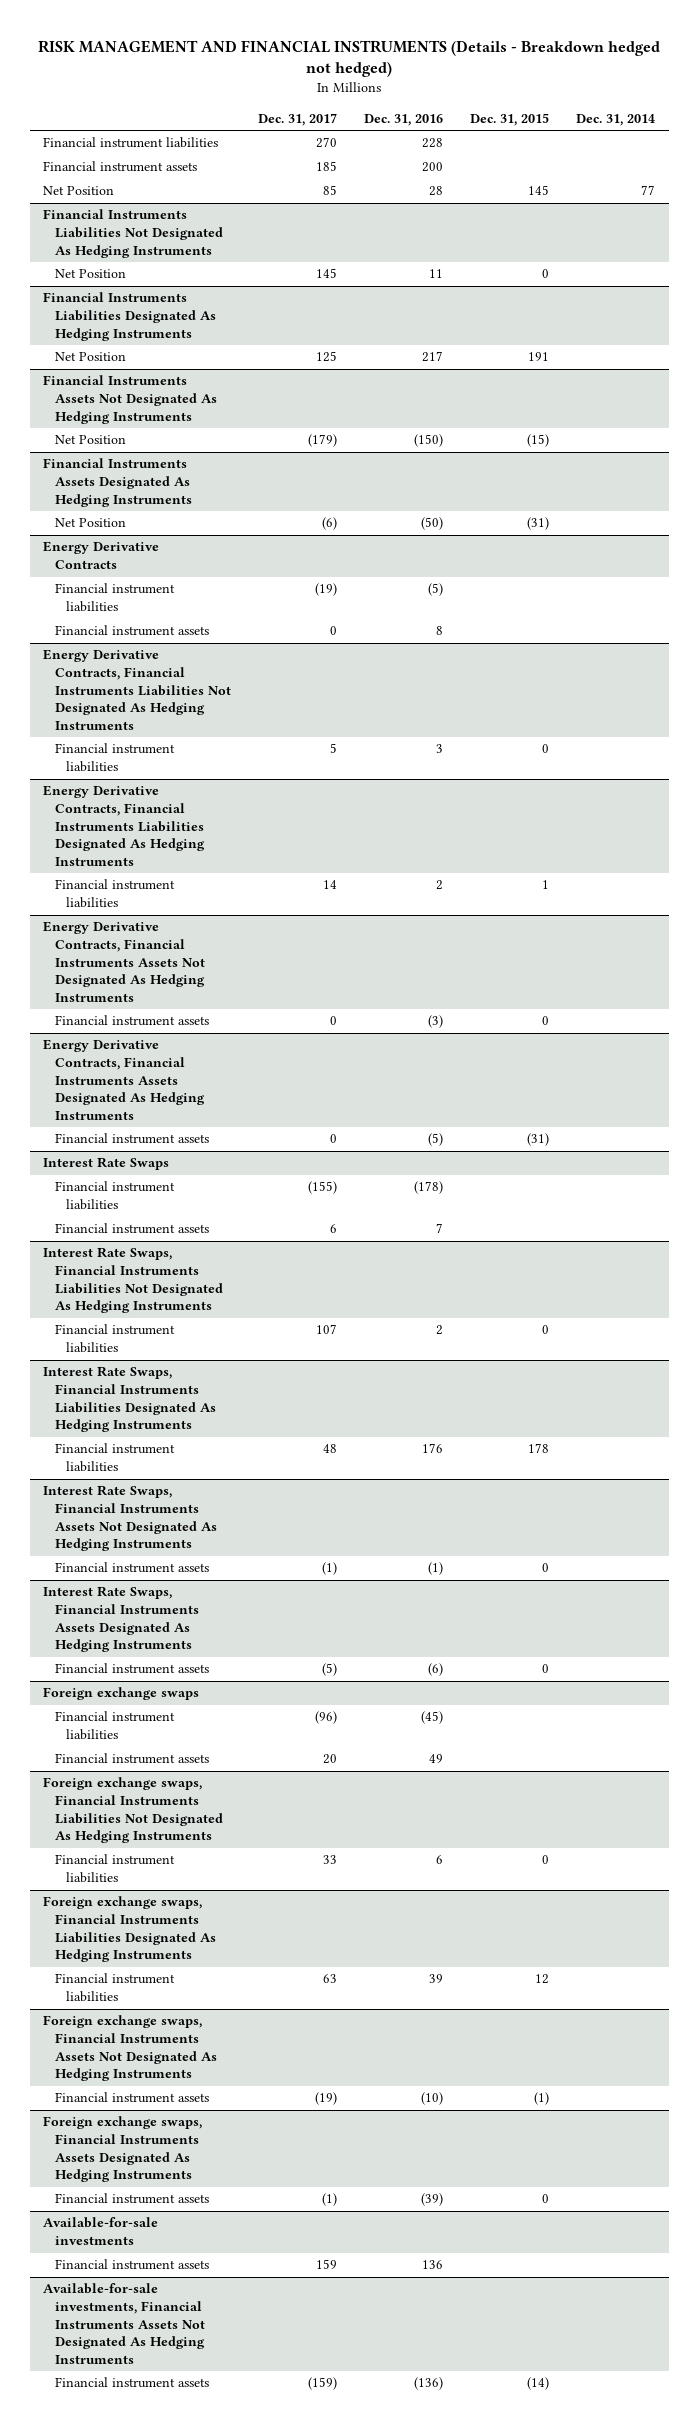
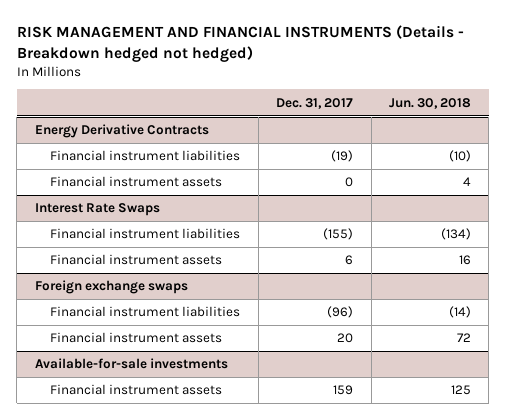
[363,113,443,126] Dec. 31, 2016 -> none
[470,112,550,126] Dec. 31, 2015 -> none
[576,113,656,126] Dec. 31, 2014 -> none
none -> [389,97,472,109] Jun. 30, 2018
[43,137,219,149] Financial instrument liabilities -> none
[43,161,198,173] Financial instrument assets -> none
[43,186,115,196] Net Position -> none
[43,209,223,258] Financial Instruments Liabilities Not Designated As Hedging Instruments -> none
[54,269,126,279] Net Position -> none
[43,292,216,341] Financial Instruments Liabilities Designated As Hedging Instruments -> none
[54,352,126,362] Net Position -> none
[43,375,217,424] Financial Instruments Assets Not Designated As Hedging Instruments -> none
[54,435,126,445] Net Position -> none
[43,458,192,507] Financial Instruments Assets Designated As Hedging Instruments -> none
[54,518,126,528] Net Position -> none
[43,649,231,731] Energy Derivative Contracts, Financial Instruments Liabilities Not Designated As Hedging Instruments -> none
[54,743,175,773] Financial instrument liabilities -> none
[43,785,205,867] Energy Derivative Contracts, Financial Instruments Liabilities Designated As Hedging Instruments -> none
[54,879,175,909] Financial instrument liabilities -> none
[43,921,205,1003] Energy Derivative Contracts, Financial Instruments Assets Not Designated As Hedging Instruments -> none
[54,1015,209,1027] Financial instrument assets -> none
[43,1039,205,1121] Energy Derivative Contracts, Financial Instruments Assets Designated As Hedging Instruments -> none
[54,1133,209,1145] Financial instrument assets -> none
[43,1247,223,1314] Interest Rate Swaps, Financial Instruments Liabilities Not Designated As Hedging Instruments -> none
[54,1324,175,1354] Financial instrument liabilities -> none
[43,1366,216,1433] Interest Rate Swaps, Financial Instruments Liabilities Designated As Hedging Instruments -> none
[54,1443,175,1473] Financial instrument liabilities -> none
[43,1485,217,1552] Interest Rate Swaps, Financial Instruments Assets Not Designated As Hedging Instruments -> none
[54,1562,209,1574] Financial instrument assets -> none
[43,1586,199,1653] Interest Rate Swaps, Financial Instruments Assets Designated As Hedging Instruments -> none
[54,1663,209,1675] Financial instrument assets -> none
[43,1777,223,1844] Foreign exchange swaps, Financial Instruments Liabilities Not Designated As Hedging Instruments -> none
[54,1854,175,1884] Financial instrument liabilities -> none
[43,1896,216,1963] Foreign exchange swaps, Financial Instruments Liabilities Designated As Hedging Instruments -> none
[54,1973,175,2003] Financial instrument liabilities -> none
[43,2015,217,2082] Foreign exchange swaps, Financial Instruments Assets Not Designated As Hedging Instruments -> none
[54,2092,209,2104] Financial instrument assets -> none
[43,2116,203,2183] Foreign exchange swaps, Financial Instruments Assets Designated As Hedging Instruments -> none
[54,2193,209,2205] Financial instrument assets -> none
[43,2283,205,2365] Available-for-sale investments, Financial Instruments Assets Not Designated As Hedging Instruments -> none
[54,2377,209,2389] Financial instrument assets -> none

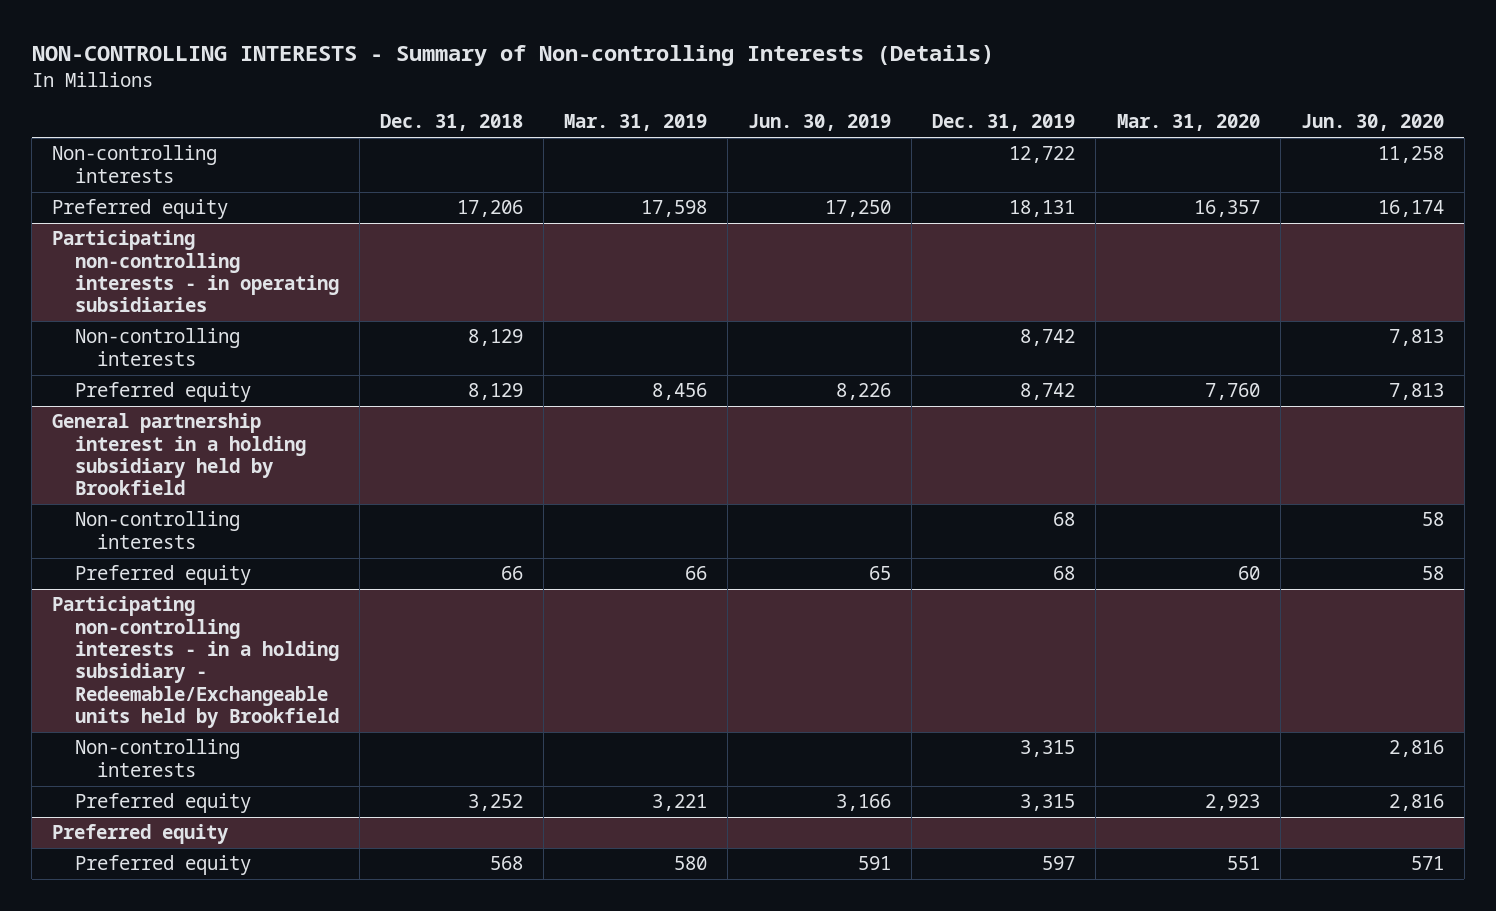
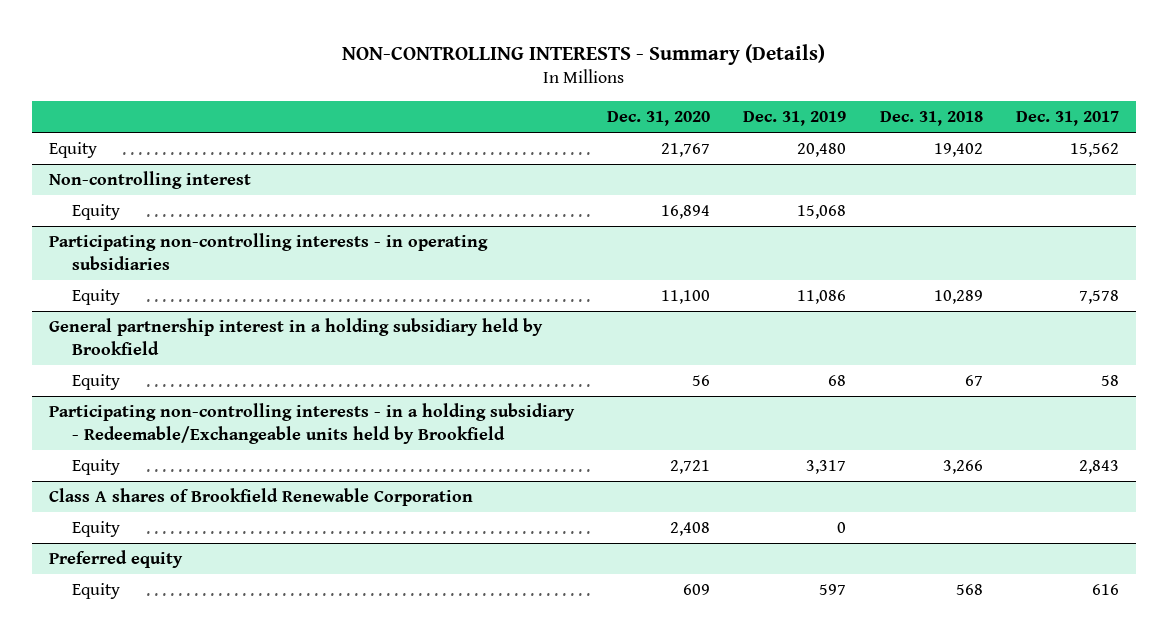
[31,45,994,67] NON-CONTROLLING INTERESTS - Summary of Non-controlling Interests (Details) -> [341,43,825,65] NON-CONTROLLING INTERESTS - Summary (Details)
[564,114,708,132] Mar. 31, 2019 -> none
[748,114,892,132] Jun. 30, 2019 -> none
[1116,114,1260,132] Mar. 31, 2020 -> none
[1300,114,1444,132] Jun. 30, 2020 -> none
none -> [607,111,711,127] Dec. 31, 2020
none -> [1016,111,1120,127] Dec. 31, 2017
[52,145,218,183] Non-controlling interests -> none
[52,199,229,220] Preferred equity -> [48,142,97,159] Equity
[456,200,523,218] 17,206 -> [933,143,983,158] 19,402
[1009,200,1076,218] 18,131 -> [797,143,847,158] 20,480
none -> [48,171,251,190] Non-controlling interest
none -> [72,204,121,221] Equity
[74,328,240,366] Non-controlling interests -> none
[74,382,251,403] Preferred equity -> [72,289,121,306] Equity
[467,383,523,401] 8,129 -> [933,290,983,305] 10,289
[1020,383,1076,401] 8,742 -> [797,290,847,305] 11,086
[74,511,240,549] Non-controlling interests -> none
[74,565,251,586] Preferred equity -> [72,374,121,391] Equity
[500,566,523,581] 66 -> [964,375,983,387] 67
[74,739,240,777] Non-controlling interests -> none
[74,793,251,814] Preferred equity -> [72,459,121,476] Equity
[467,794,523,812] 3,252 -> [942,460,983,475] 3,266
[1020,794,1076,812] 3,315 -> [806,460,847,475] 3,317
none -> [48,488,473,507] Class A shares of Brookfield Renewable Corporation
none -> [72,521,121,538] Equity
[74,855,251,876] Preferred equity -> [72,583,121,600] Equity

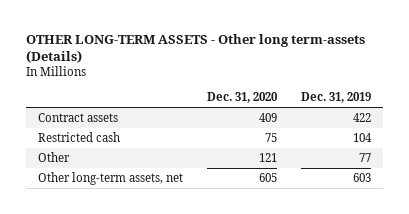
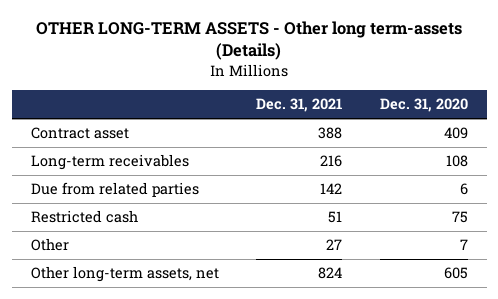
[300,92,371,104] Dec. 31, 2019 -> none
none -> [256,98,343,113] Dec. 31, 2021
[37,112,118,122] Contract assets -> [30,127,129,140] Contract asset
none -> [30,154,189,171] Long-term receivables
none -> [30,182,199,198] Due from related parties
[258,152,277,162] 121 -> [459,239,468,251] 7

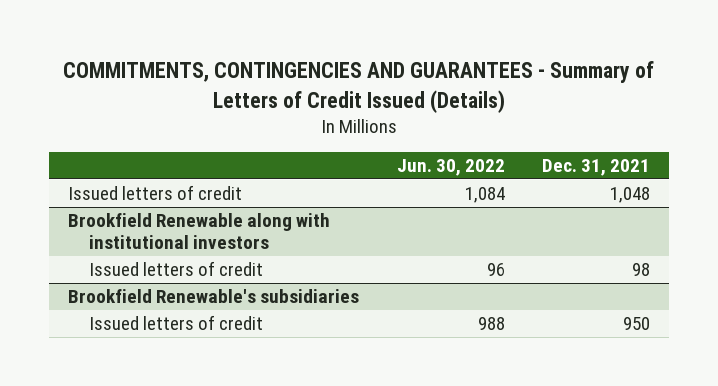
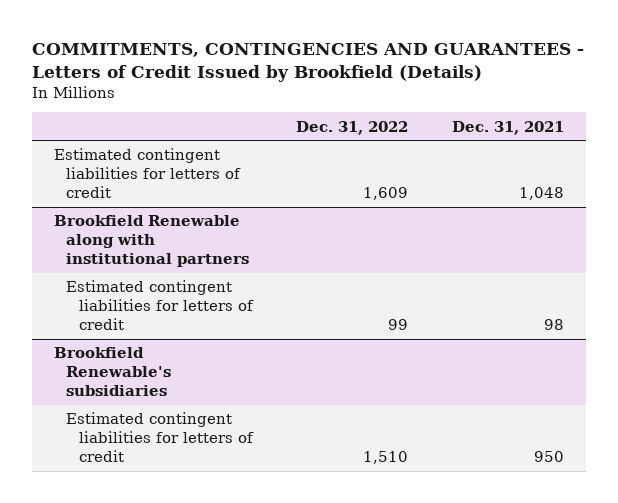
[63,61,655,113] COMMITMENTS, CONTINGENCIES AND GUARANTEES - Summary of Letters of Credit Issued (Details) -> [32,43,585,82] COMMITMENTS, CONTINGENCIES AND GUARANTEES - Letters of Credit Issued by Brookfield (Details)
[396,159,505,177] Jun. 30, 2022 -> none
none -> [296,120,409,135] Dec. 31, 2022
[67,185,242,201] Issued letters of credit -> [54,148,242,199] Estimated contingent liabilities for letters of credit
[67,213,330,249] Brookfield Renewable along with institutional investors -> [54,215,250,268] Brookfield Renewable along with institutional partners
[88,261,263,277] Issued letters of credit -> [66,280,254,331] Estimated contingent liabilities for letters of credit
[88,315,263,331] Issued letters of credit -> [66,412,254,463] Estimated contingent liabilities for letters of credit

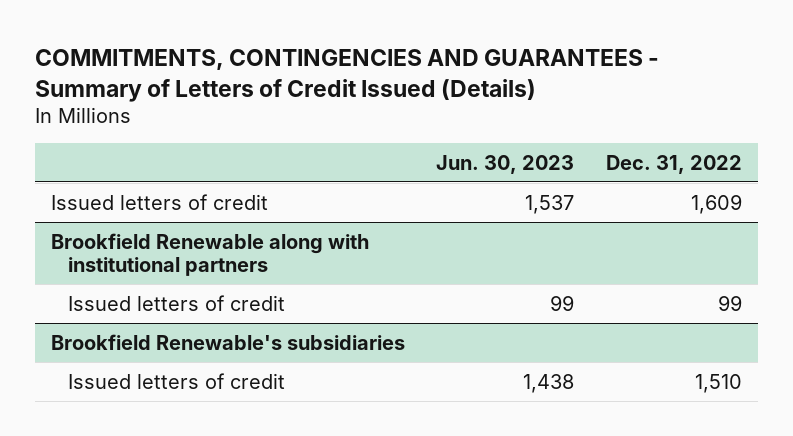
[32,43,585,82] COMMITMENTS, CONTINGENCIES AND GUARANTEES - Letters of Credit Issued by Brookfield (Details) -> [34,48,659,102] COMMITMENTS, CONTINGENCIES AND GUARANTEES - Summary of Letters of Credit Issued (Details)
[452,120,565,135] Dec. 31, 2021 -> none
none -> [436,154,575,174] Jun. 30, 2023
[54,148,242,199] Estimated contingent liabilities for letters of credit -> [50,193,268,210] Issued letters of credit
[66,280,254,331] Estimated contingent liabilities for letters of credit -> [67,294,285,311] Issued letters of credit
[66,412,254,463] Estimated contingent liabilities for letters of credit -> [67,372,285,389] Issued letters of credit

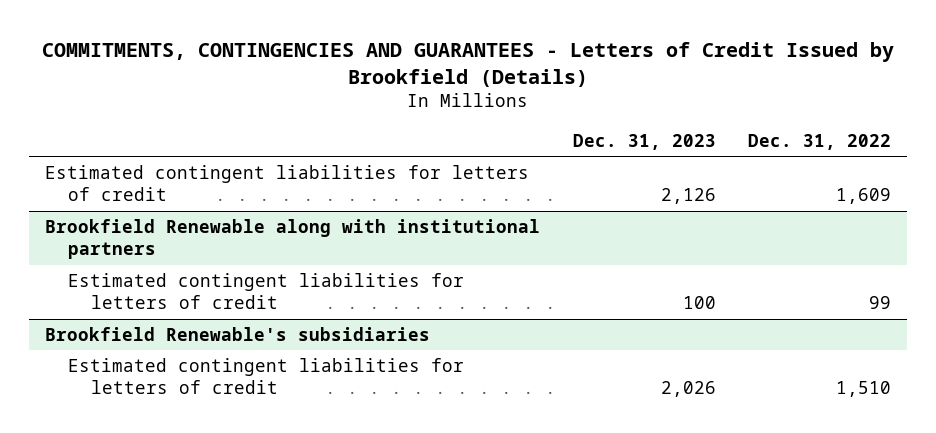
[34,48,659,102] COMMITMENTS, CONTINGENCIES AND GUARANTEES - Summary of Letters of Credit Issued (Details) -> [42,41,895,87] COMMITMENTS, CONTINGENCIES AND GUARANTEES - Letters of Credit Issued by Brookfield (Details)
[436,154,575,174] Jun. 30, 2023 -> none
none -> [572,133,716,150] Dec. 31, 2023
[50,193,268,210] Issued letters of credit -> [45,164,530,202] Estimated contingent liabilities for letters of credit
[67,294,285,311] Issued letters of credit -> [68,272,465,310] Estimated contingent liabilities for letters of credit
[67,372,285,389] Issued letters of credit -> [68,357,465,395] Estimated contingent liabilities for letters of credit

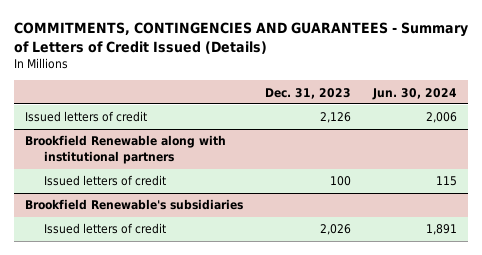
[42,41,895,87] COMMITMENTS, CONTINGENCIES AND GUARANTEES - Letters of Credit Issued by Brookfield (Details) -> [13,21,468,54] COMMITMENTS, CONTINGENCIES AND GUARANTEES - Summary of Letters of Credit Issued (Details)
[747,133,891,150] Dec. 31, 2022 -> none
none -> [372,87,458,100] Jun. 30, 2024
[45,164,530,202] Estimated contingent liabilities for letters of credit -> [24,111,147,123] Issued letters of credit
[68,272,465,310] Estimated contingent liabilities for letters of credit -> [43,175,166,187] Issued letters of credit
[68,357,465,395] Estimated contingent liabilities for letters of credit -> [43,223,166,235] Issued letters of credit

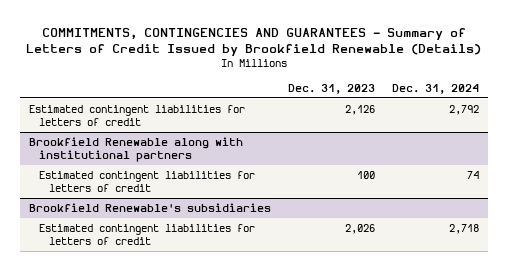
[13,21,468,54] COMMITMENTS, CONTINGENCIES AND GUARANTEES - Summary of Letters of Credit Issued (Details) -> [25,27,481,57] COMMITMENTS, CONTINGENCIES AND GUARANTEES - Summary of Letters of Credit Issued by Brookfield Renewable (Details)
[372,87,458,100] Jun. 30, 2024 -> none
none -> [392,83,480,94] Dec. 31, 2024
[24,111,147,123] Issued letters of credit -> [28,104,245,126] Estimated contingent liabilities for letters of credit
[43,175,166,187] Issued letters of credit -> [38,170,255,192] Estimated contingent liabilities for letters of credit
[43,223,166,235] Issued letters of credit -> [38,223,255,245] Estimated contingent liabilities for letters of credit

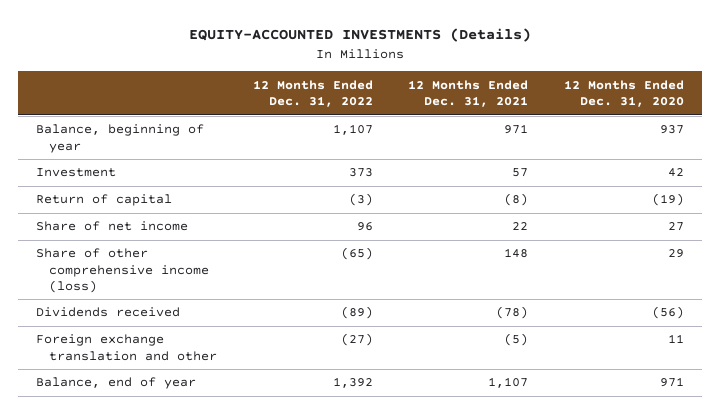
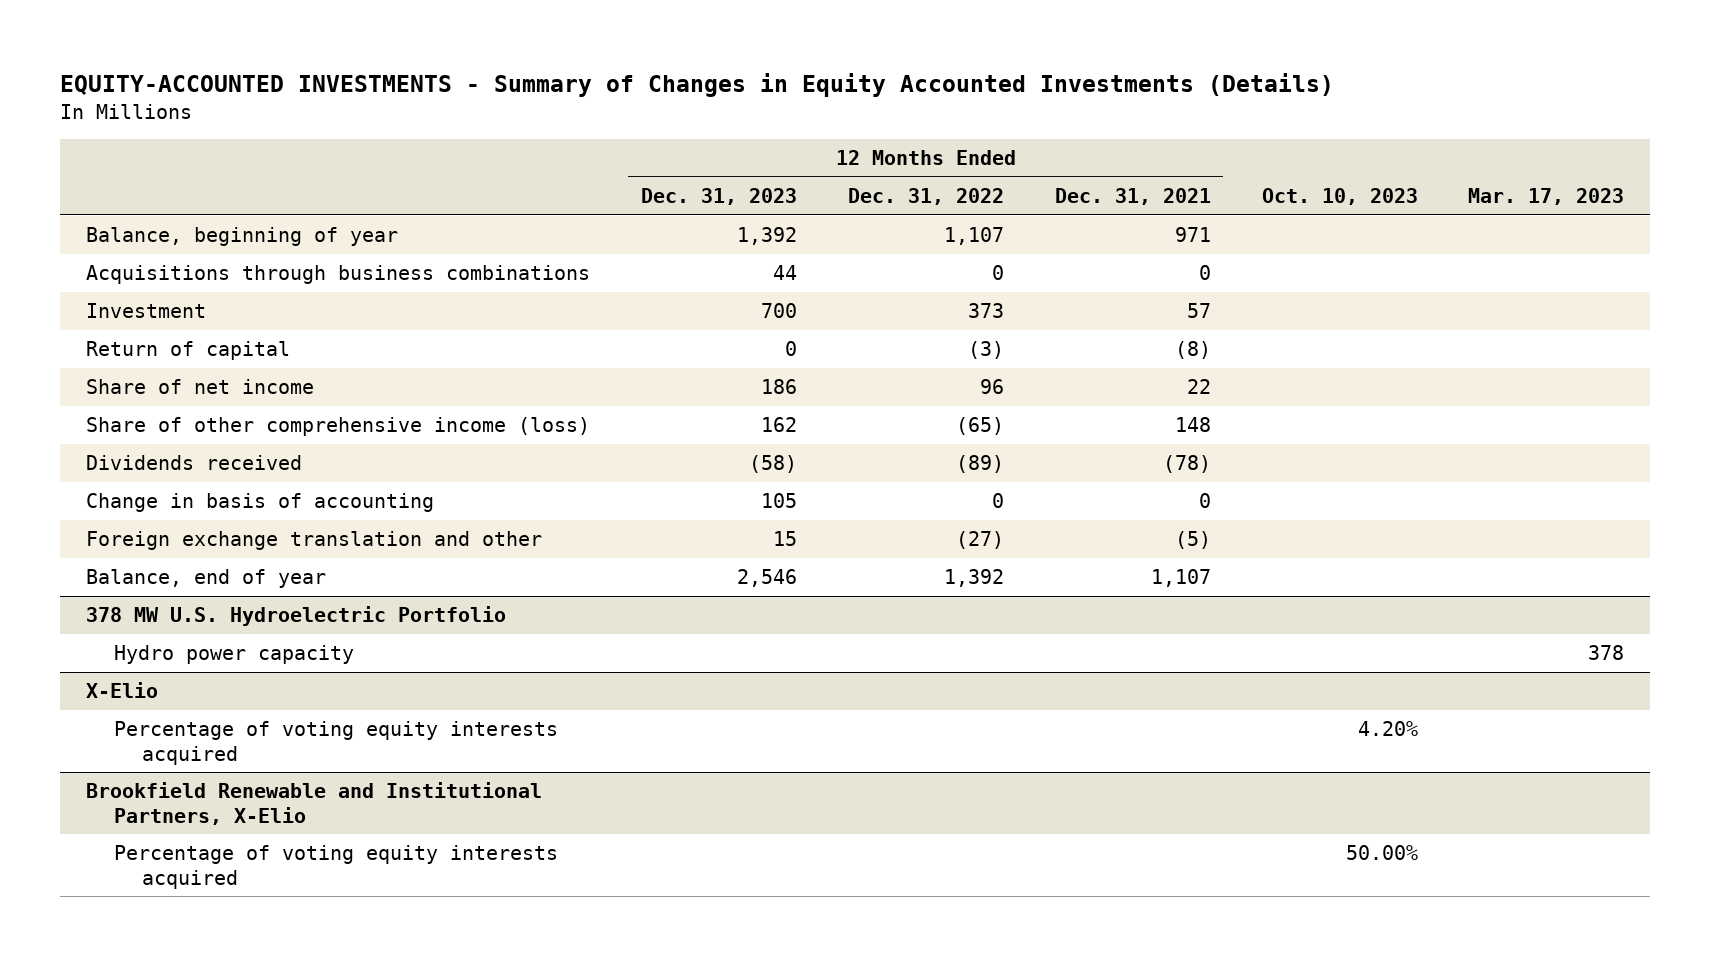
[188,28,531,43] EQUITY-ACCOUNTED INVESTMENTS (Details) -> [60,72,1335,97] EQUITY-ACCOUNTED INVESTMENTS - Summary of Changes in Equity Accounted Investments (Details)
[563,79,684,108] 12 Months Ended Dec. 31, 2020 -> none
none -> [640,188,797,206] Dec. 31, 2023
none -> [1261,188,1418,206] Oct. 10, 2023
none -> [1468,188,1625,206] Mar. 17, 2023
none -> [85,265,590,285] Acquisitions through business combinations
none -> [85,493,434,513] Change in basis of accounting
none -> [85,606,506,627] 378 MW U.S. Hydroelectric Portfolio
none -> [113,645,354,665] Hydro power capacity
none -> [85,682,158,699] X-Elio
none -> [113,721,558,765] Percentage of voting equity interests acquired
none -> [85,782,542,825] Brookfield Renewable and Institutional Partners, X-Elio
none -> [113,845,558,889] Percentage of voting equity interests acquired

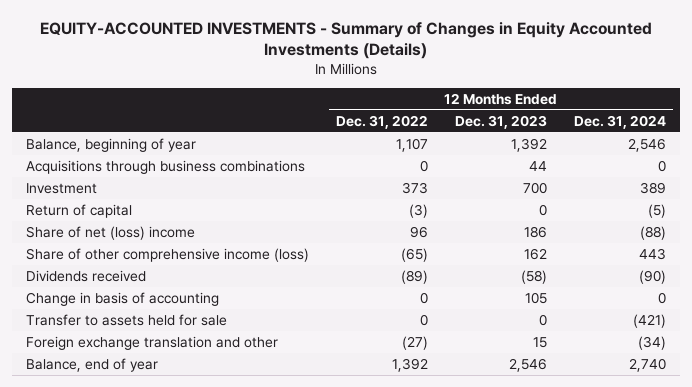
[1054,188,1211,206] Dec. 31, 2021 -> none
[1261,188,1418,206] Oct. 10, 2023 -> none
[1468,188,1625,206] Mar. 17, 2023 -> none
none -> [574,114,667,129] Dec. 31, 2024
[85,379,314,395] Share of net income -> [25,225,195,240] Share of net (loss) income
none -> [25,313,227,326] Transfer to assets held for sale
[85,606,506,627] 378 MW U.S. Hydroelectric Portfolio -> none
[113,645,354,665] Hydro power capacity -> none
[85,682,158,699] X-Elio -> none
[113,721,558,765] Percentage of voting equity interests acquired -> none
[85,782,542,825] Brookfield Renewable and Institutional Partners, X-Elio -> none
[113,845,558,889] Percentage of voting equity interests acquired -> none

